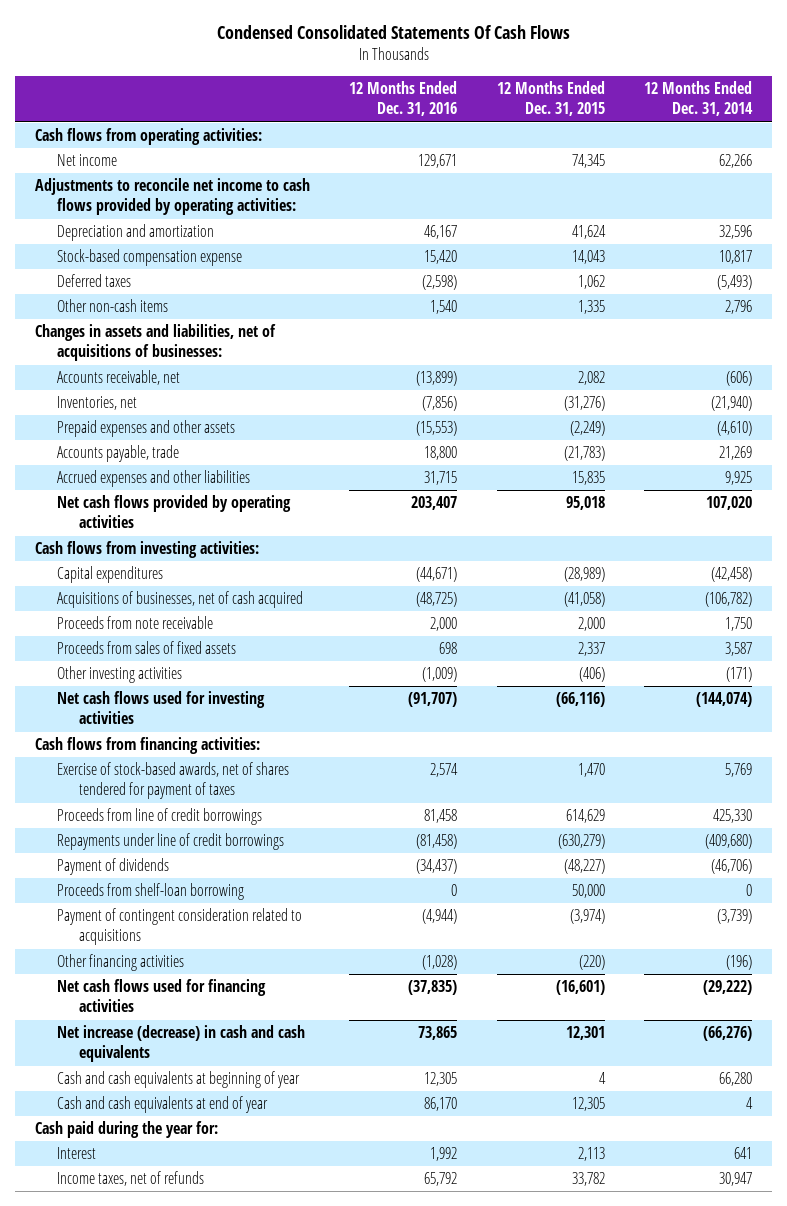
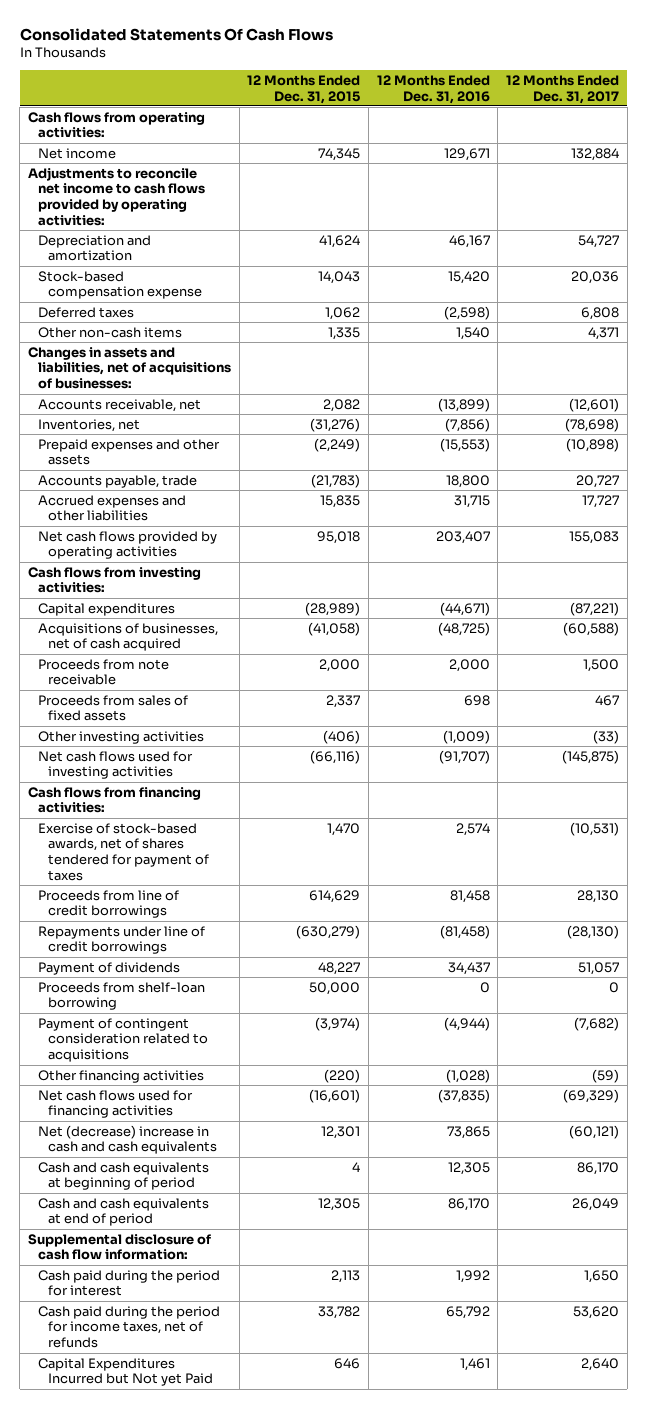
[216,25,570,40] Condensed Consolidated Statements Of Cash Flows -> [19,27,333,41] Consolidated Statements Of Cash Flows
[644,81,754,117] 12 Months Ended Dec. 31, 2014 -> none
none -> [506,74,620,104] 12 Months Ended Dec. 31, 2017
[416,859,458,875] (34,437) -> [447,961,490,975] 34,437
[563,859,605,875] (48,227) -> [318,961,361,975] 48,227
[34,1121,218,1139] Cash paid during the year for: -> none
[56,1025,305,1063] Net increase (decrease) in cash and cash equivalents -> [38,1124,218,1155] Net (decrease) increase in cash and cash equivalents
[56,1071,300,1089] Cash and cash equivalents at beginning of year -> [38,1161,210,1191] Cash and cash equivalents at beginning of period
[56,1096,268,1114] Cash and cash equivalents at end of year -> [38,1197,210,1227] Cash and cash equivalents at end of period
none -> [28,1233,212,1261] Supplemental disclosure of cash flow information:
[56,1147,96,1160] Interest -> [38,1269,221,1297] Cash paid during the period for interest
[56,1171,204,1187] Income taxes, net of refunds -> [38,1305,221,1349] Cash paid during the period for income taxes, net of refunds
none -> [38,1357,214,1387] Capital Expenditures Incurred but Not yet Paid

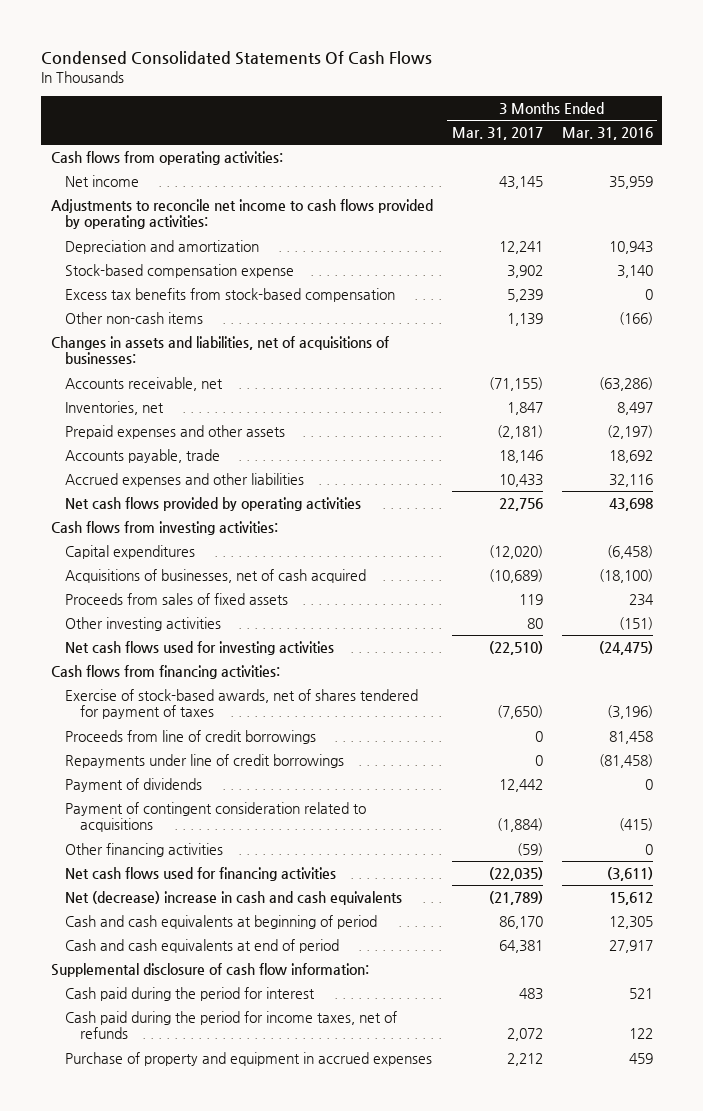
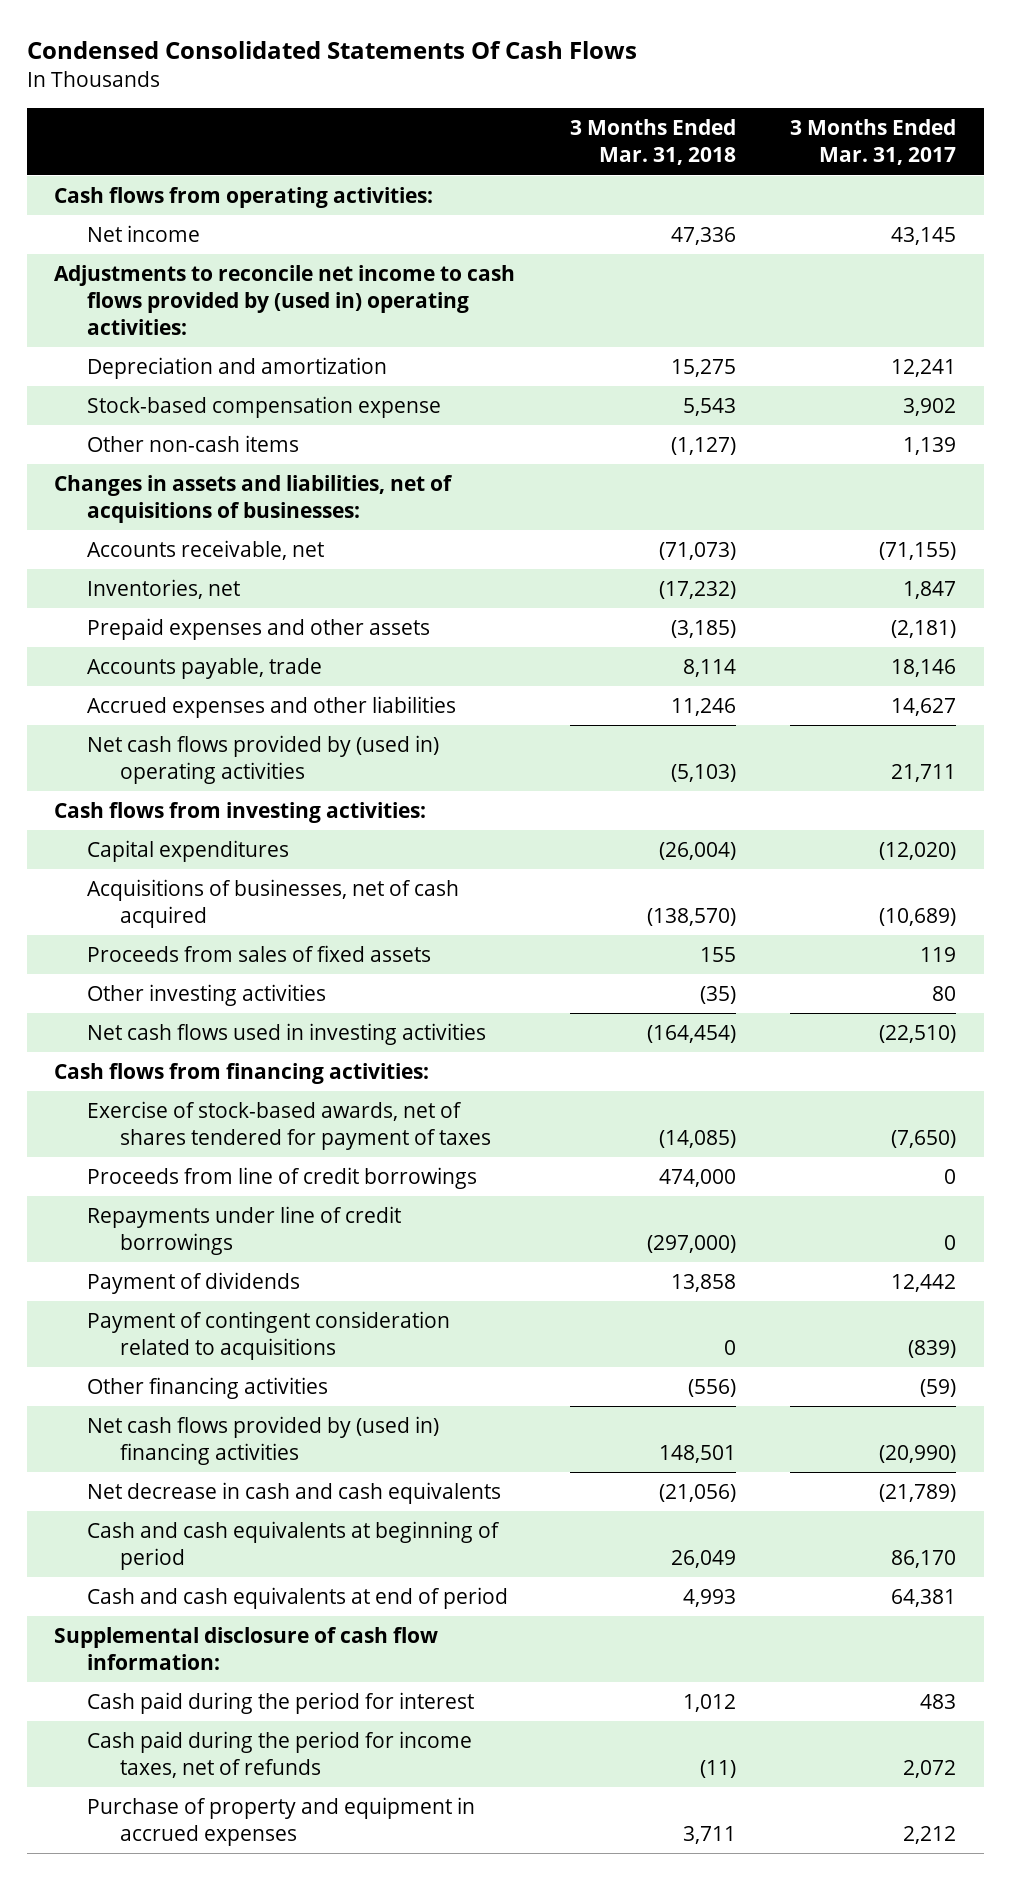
[561,127,653,141] Mar. 31, 2016 -> none
none -> [569,119,736,166] 3 Months Ended Mar. 31, 2018
[50,199,433,230] Adjustments to reconcile net income to cash flows provided by operating activities: -> [54,265,516,336] Adjustments to reconcile net income to cash flows provided by (used in) operating activities:
[65,288,396,303] Excess tax benefits from stock-based compensation -> none
[498,474,543,488] 10,433 -> [891,698,957,717] 14,627
[65,497,362,512] Net cash flows provided by operating activities -> [87,735,440,785] Net cash flows provided by (used in) operating activities
[498,498,543,512] 22,756 -> [891,764,957,783] 21,711
[65,641,335,656] Net cash flows used for investing activities -> [87,1023,487,1046] Net cash flows used in investing activities
[496,818,543,833] (1,884) -> [908,1340,957,1359] (839)
[65,867,337,882] Net cash flows used for financing activities -> [87,1416,440,1466] Net cash flows provided by (used in) financing activities
[488,867,543,882] (22,035) -> [879,1445,957,1464] (20,990)
[65,891,403,906] Net (decrease) increase in cash and cash equivalents -> [87,1482,502,1505] Net decrease in cash and cash equivalents

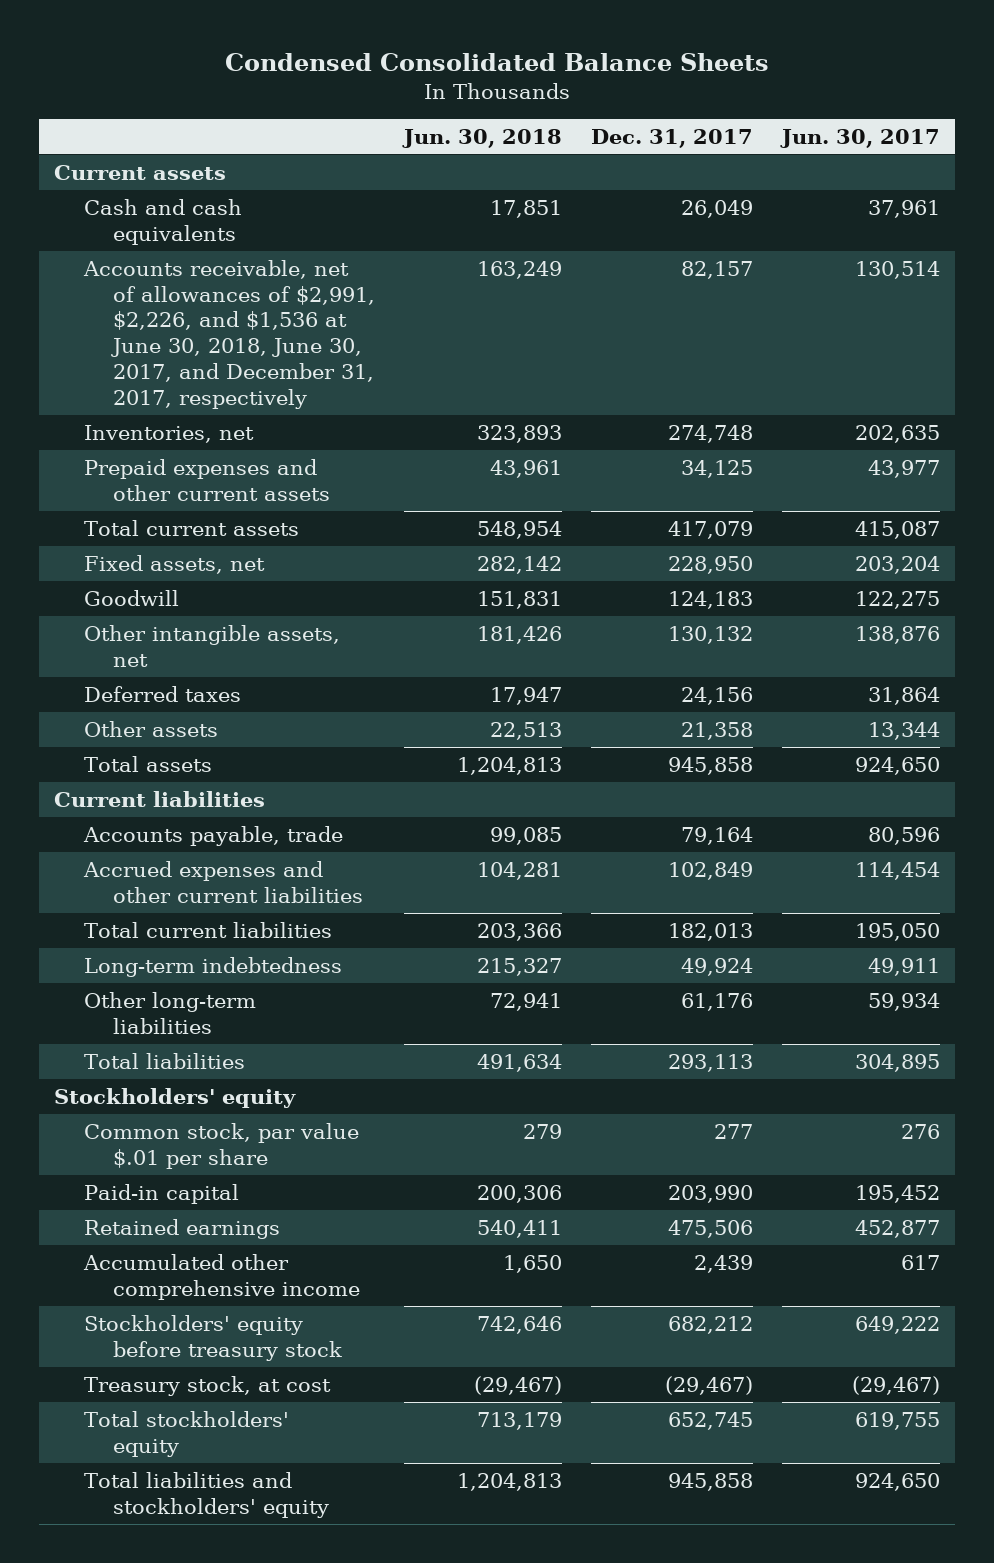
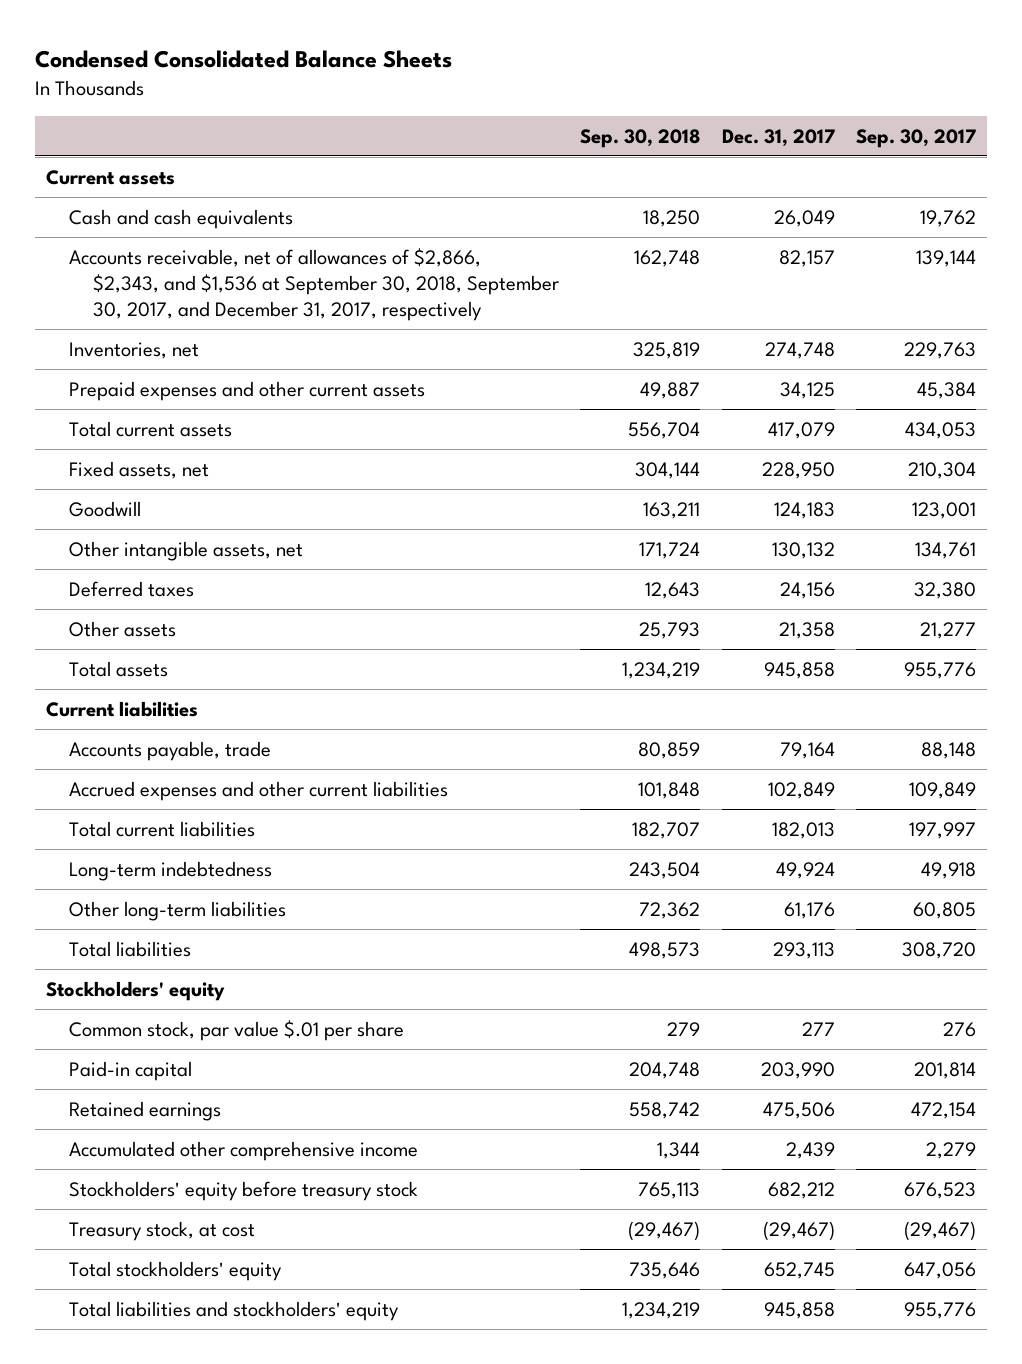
[402,129,563,149] Jun. 30, 2018 -> none
[780,129,941,149] Jun. 30, 2017 -> none
none -> [580,128,701,148] Sep. 30, 2018
none -> [855,128,976,148] Sep. 30, 2017
[82,259,376,409] Accounts receivable, net of allowances of $2,991, $2,226, and $1,536 at June 30, 2018, June 30, 2017, and December 31, 2017, respectively -> [69,247,559,322] Accounts receivable, net of allowances of $2,866, $2,343, and $1,536 at September 30, 2018, September 30, 2017, and December 31, 2017, respectively

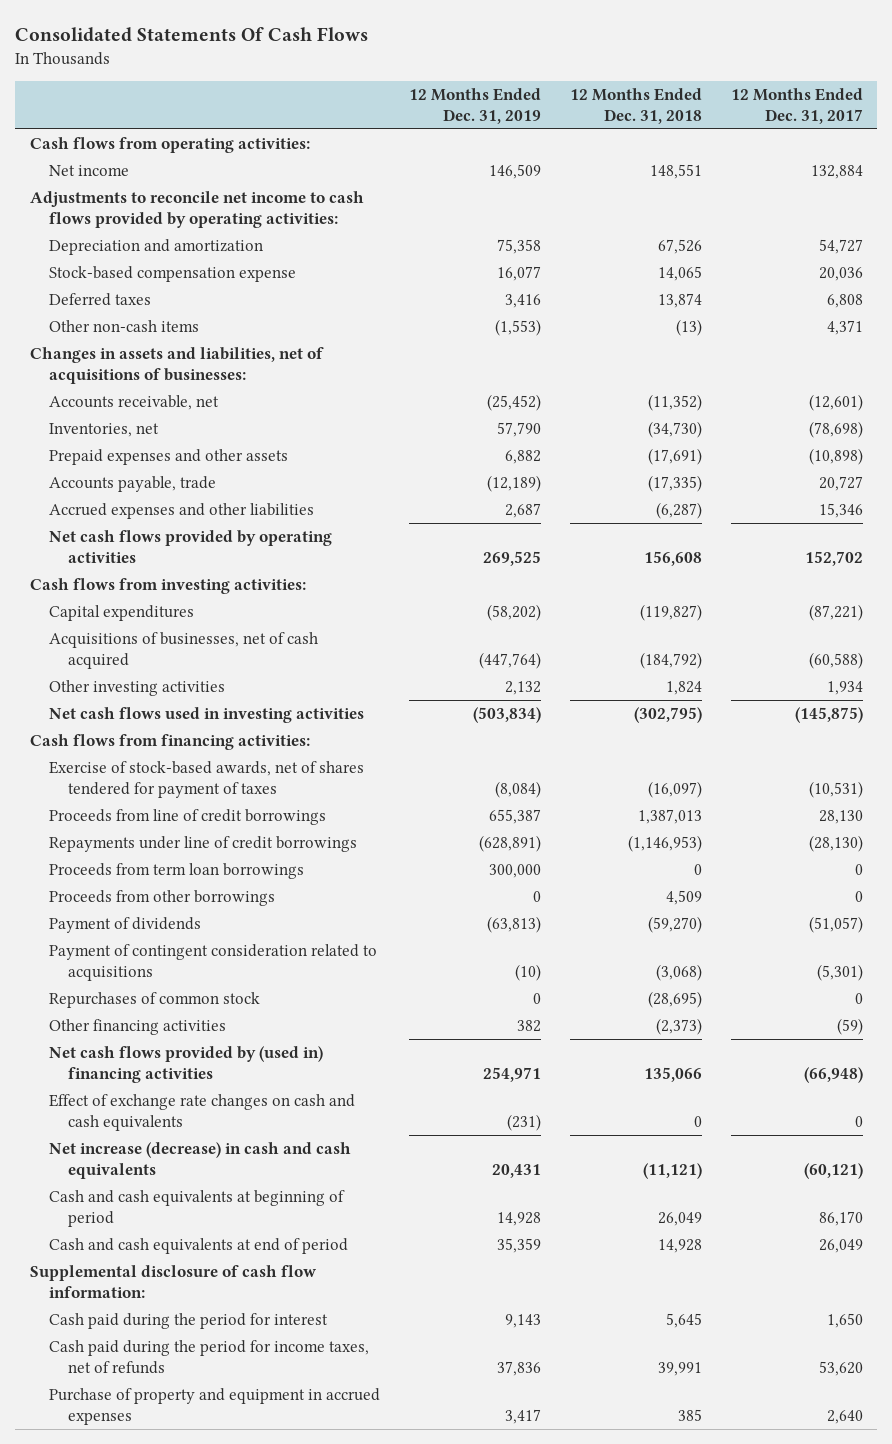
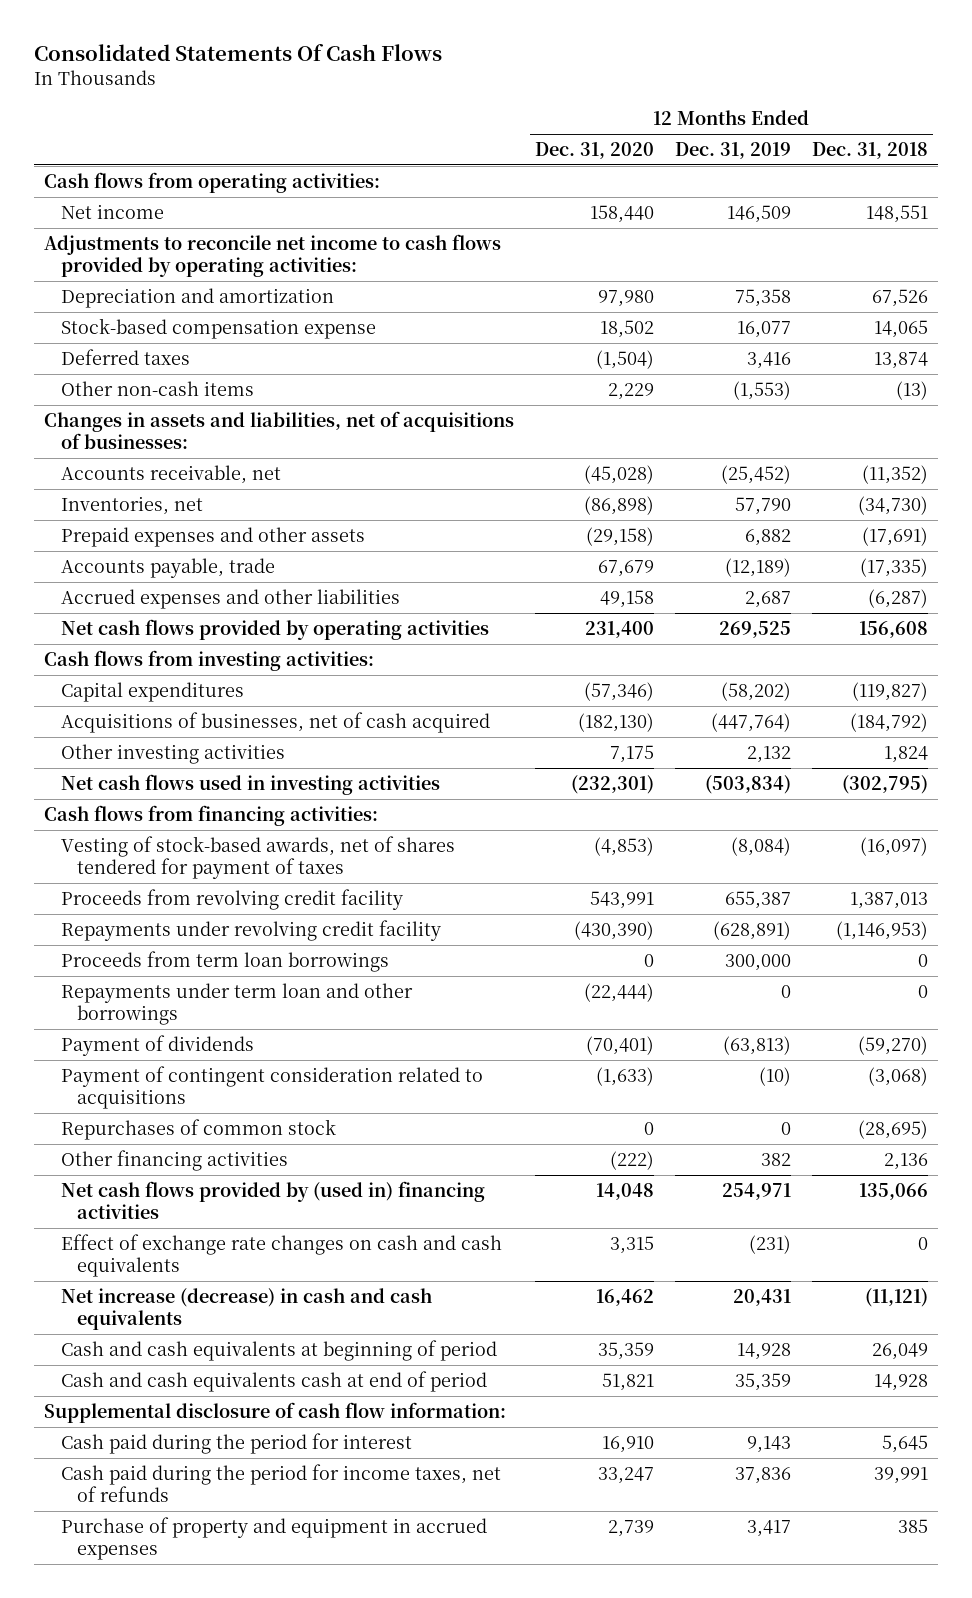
[730,88,863,124] 12 Months Ended Dec. 31, 2017 -> none
none -> [534,142,654,160] Dec. 31, 2020
[49,761,365,798] Exercise of stock-based awards, net of shares tendered for payment of taxes -> [60,835,455,880] Vesting of stock-based awards, net of shares tendered for payment of taxes
[49,809,327,826] Proceeds from line of credit borrowings -> [60,888,403,910] Proceeds from revolving credit facility
[49,836,358,853] Repayments under line of credit borrowings -> [60,919,441,941] Repayments under revolving credit facility
[49,890,276,907] Proceeds from other borrowings -> none
none -> [60,982,413,1026] Repayments under term loan and other borrowings
[655,1018,702,1036] (2,373) -> [883,1152,928,1170] 2,136
[49,1238,349,1255] Cash and cash equivalents at end of period -> [60,1370,487,1392] Cash and cash equivalents cash at end of period

